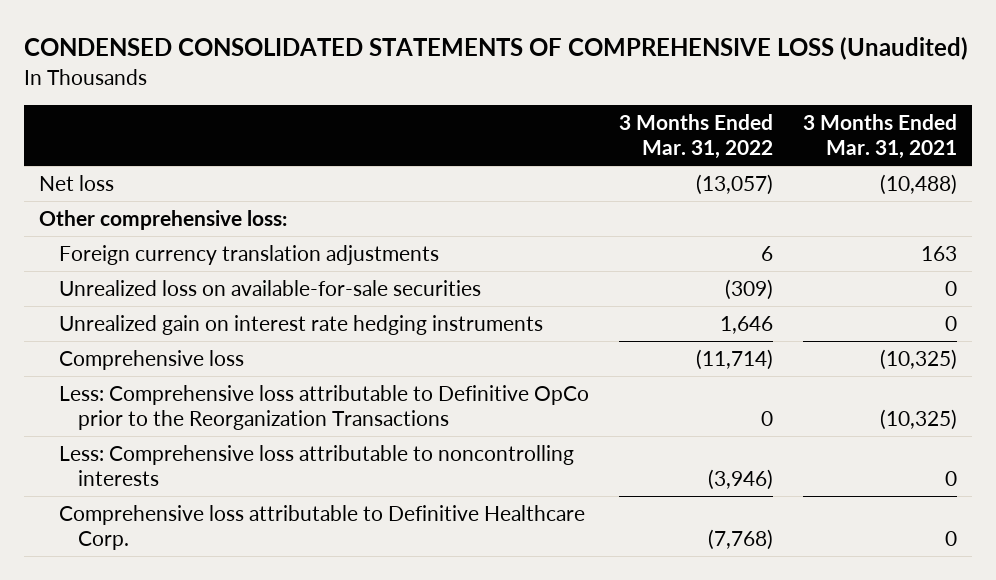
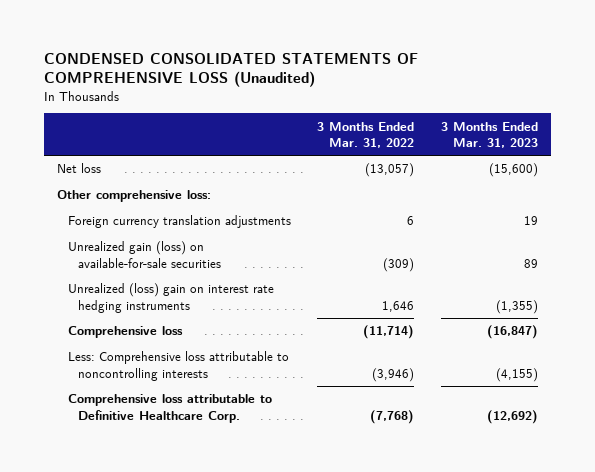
[803,114,958,160] 3 Months Ended Mar. 31, 2021 -> none
none -> [440,121,538,148] 3 Months Ended Mar. 31, 2023
[58,280,481,297] Unrealized loss on available-for-sale securities -> [67,241,221,268] Unrealized gain (loss) on available-for-sale securities
[58,315,543,336] Unrealized gain on interest rate hedging instruments -> [67,283,274,313] Unrealized (loss) gain on interest rate hedging instruments
[58,385,589,431] Less: Comprehensive loss attributable to Definitive OpCo prior to the Reorganization Transactions -> none

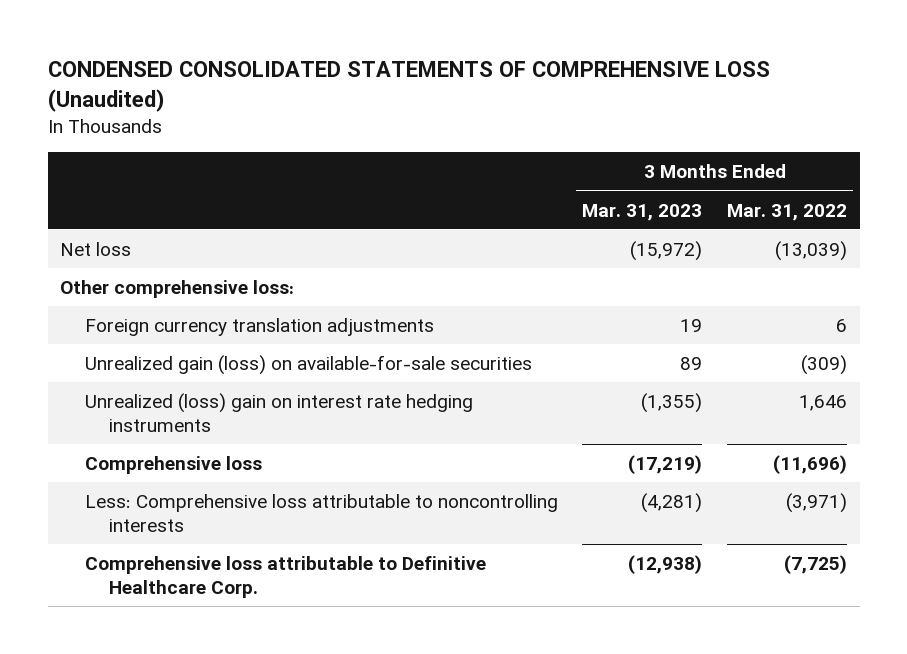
[365,163,415,178] (13,057) -> [775,240,848,261] (13,039)
[488,163,538,178] (15,600) -> [630,240,703,261] (15,972)
[363,325,415,340] (11,714) -> [773,454,848,474] (11,696)
[486,325,538,340] (16,847) -> [628,454,703,474] (17,219)
[372,367,415,382] (3,946) -> [786,492,848,513] (3,971)
[495,367,538,382] (4,155) -> [641,492,703,513] (4,281)
[370,409,415,424] (7,768) -> [784,554,848,574] (7,725)
[486,409,538,424] (12,692) -> [628,554,703,574] (12,938)

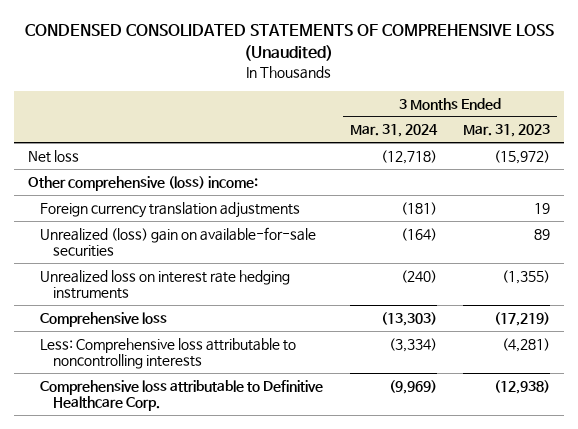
[727,203,848,221] Mar. 31, 2022 -> none
none -> [349,124,438,138] Mar. 31, 2024
[60,279,295,298] Other comprehensive loss: -> [27,175,258,191] Other comprehensive (loss) income:
[84,354,532,375] Unrealized gain (loss) on available-for-sale securities -> [40,226,317,258] Unrealized (loss) gain on available-for-sale securities
[84,392,473,432] Unrealized (loss) gain on interest rate hedging instruments -> [40,269,291,300] Unrealized loss on interest rate hedging instruments

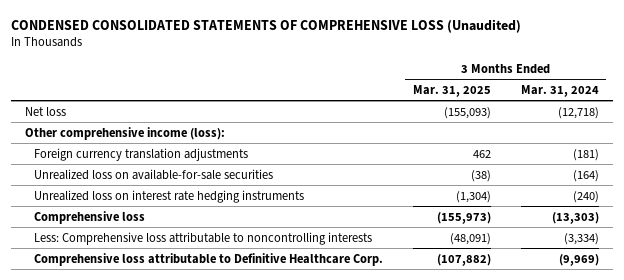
[463,124,551,138] Mar. 31, 2023 -> none
none -> [412,85,491,98] Mar. 31, 2025
[27,175,258,191] Other comprehensive (loss) income: -> [25,126,226,140] Other comprehensive income (loss):
[40,226,317,258] Unrealized (loss) gain on available-for-sale securities -> [34,168,274,180] Unrealized loss on available-for-sale securities

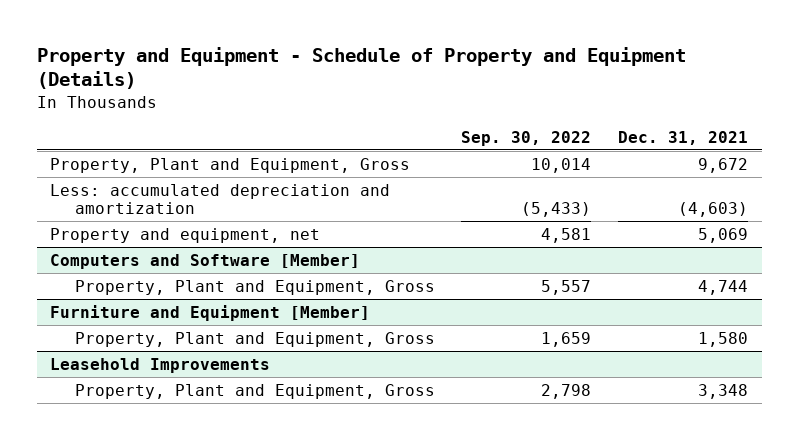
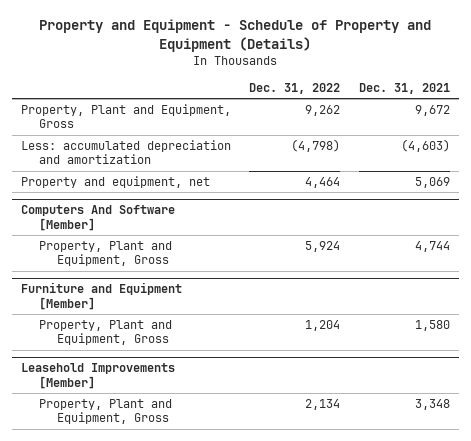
[461,130,592,146] Sep. 30, 2022 -> none
none -> [249,82,341,94] Dec. 31, 2022
[50,253,361,269] Computers and Software [Member] -> [20,205,175,231] Computers And Software [Member]
[50,357,271,373] Leasehold Improvements -> [20,363,175,389] Leasehold Improvements [Member]

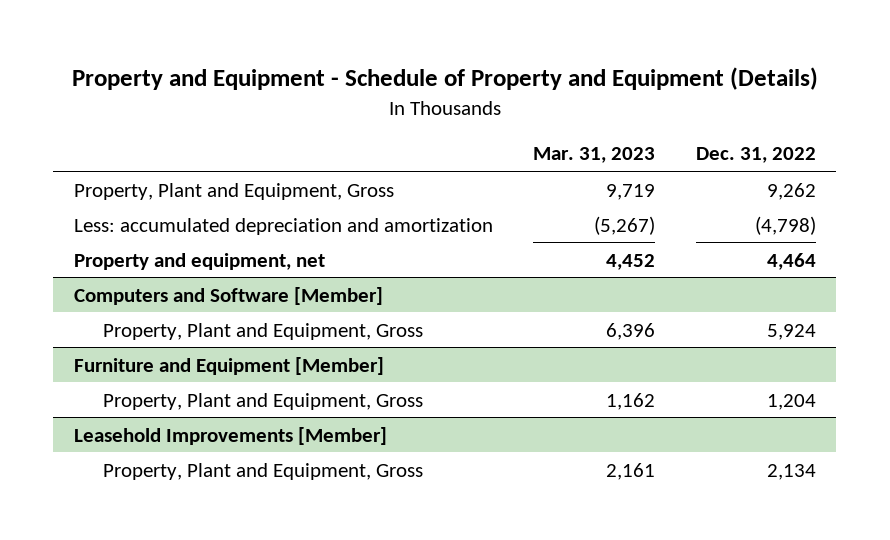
[358,82,450,94] Dec. 31, 2021 -> none
none -> [533,147,656,164] Mar. 31, 2023
[20,205,175,231] Computers And Software [Member] -> [73,286,383,305] Computers and Software [Member]

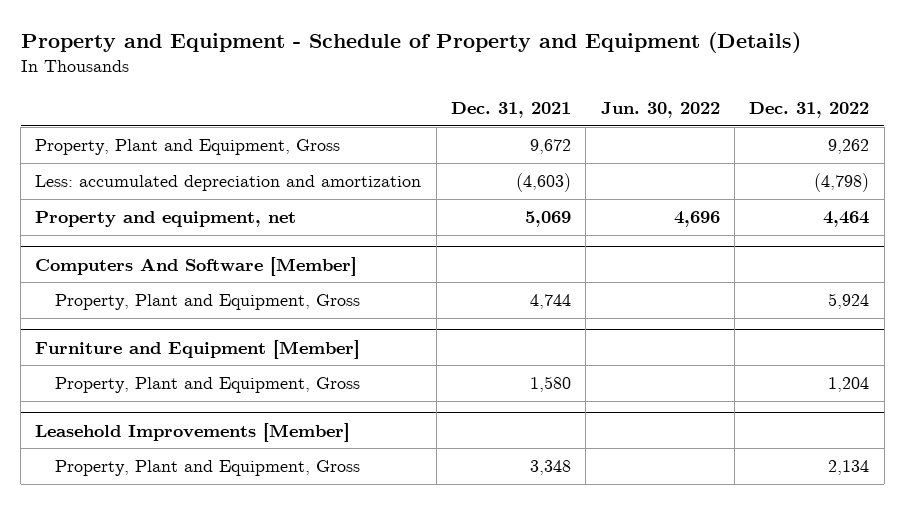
[533,147,656,164] Mar. 31, 2023 -> none
none -> [451,102,572,119] Dec. 31, 2021
none -> [600,102,720,119] Jun. 30, 2022
[73,286,383,305] Computers and Software [Member] -> [35,256,358,276] Computers And Software [Member]

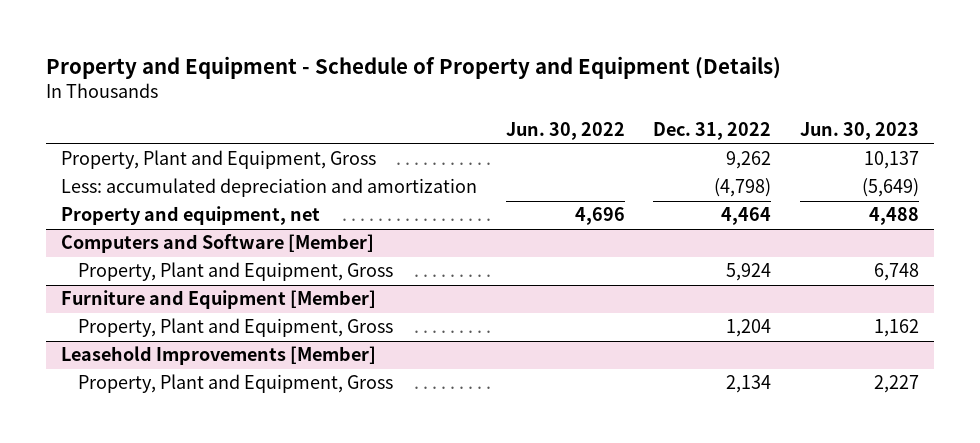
[451,102,572,119] Dec. 31, 2021 -> none
none -> [800,122,920,141] Jun. 30, 2023
[35,256,358,276] Computers And Software [Member] -> [60,234,374,254] Computers and Software [Member]

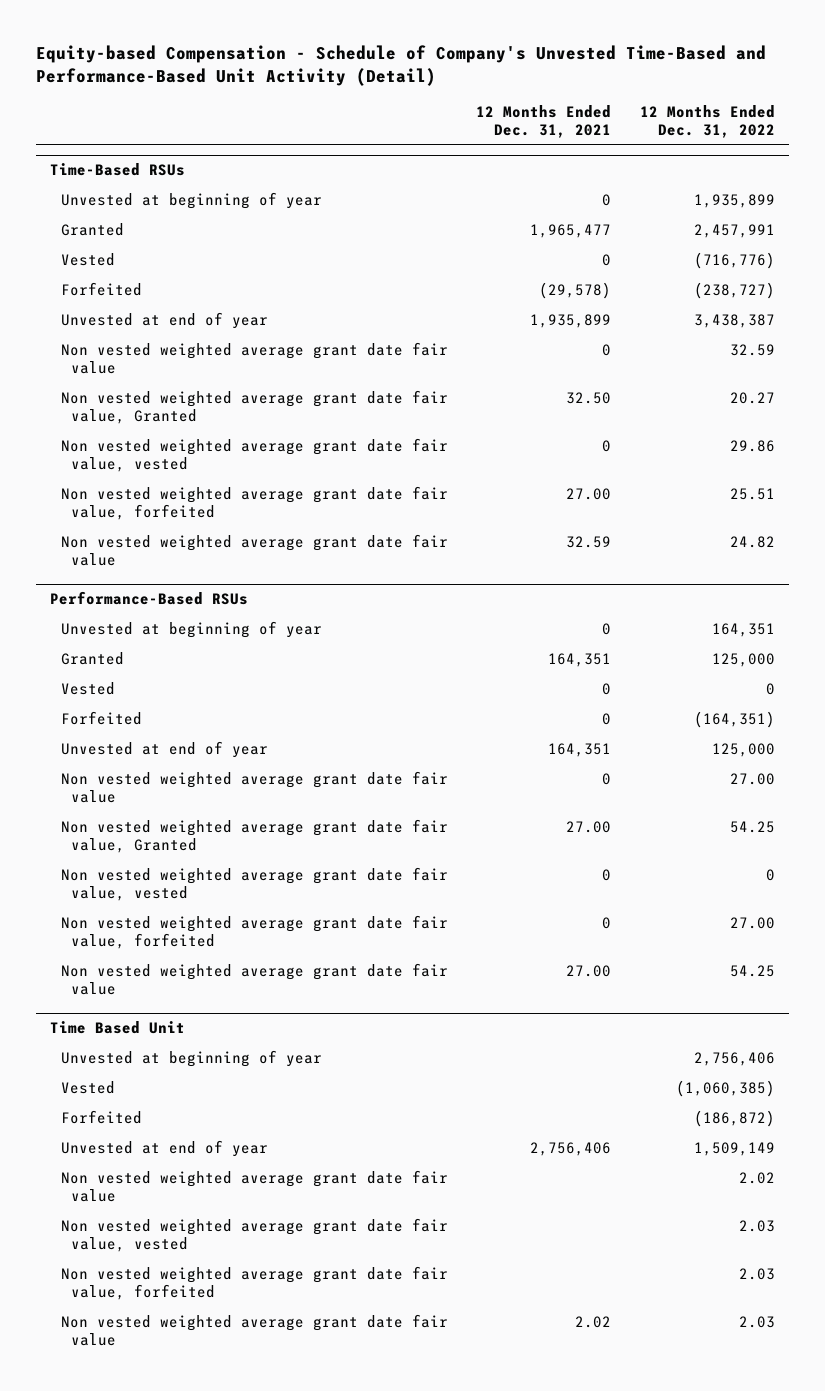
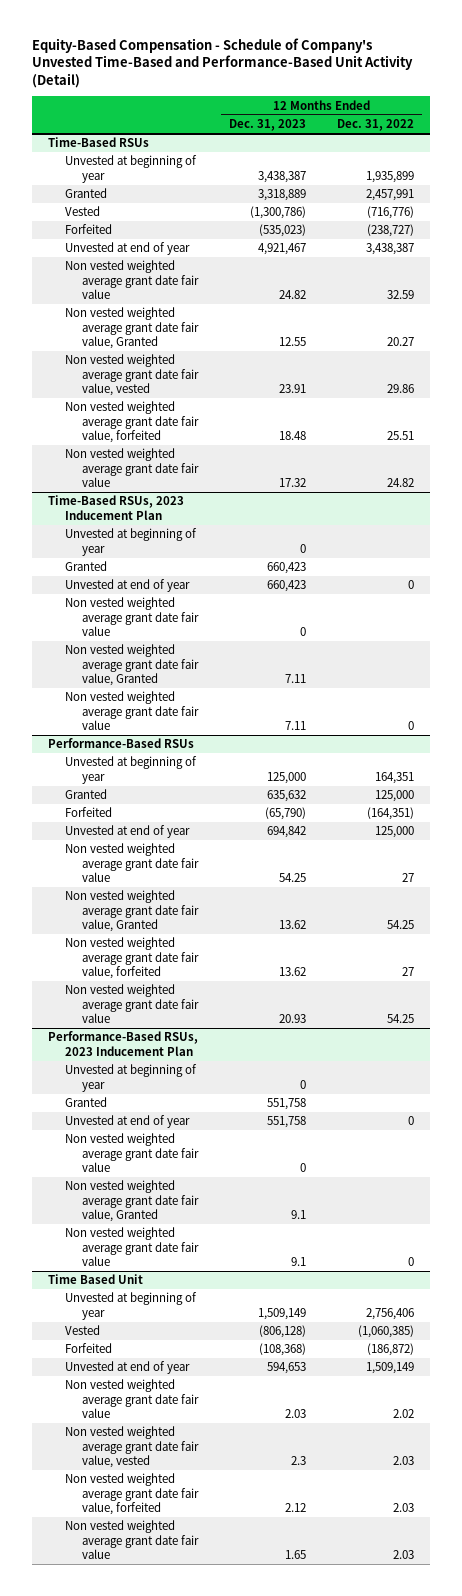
[36,45,767,87] Equity-based Compensation - Schedule of Company's Unvested Time-Based and Performance-Based Unit Activity (Detail) -> [32,37,414,88] Equity-Based Compensation - Schedule of Company's Unvested Time-Based and Performance-Based Unit Activity (Detail)
[476,104,612,139] 12 Months Ended Dec. 31, 2021 -> none
none -> [229,118,307,131] Dec. 31, 2023
none -> [47,495,184,520] Time-Based RSUs, 2023 Inducement Plan
none -> [64,528,197,556] Unvested at beginning of year
none -> [64,561,107,572] Granted
none -> [64,579,190,593] Unvested at end of year
none -> [64,597,199,637] Non vested weighted average grant date fair value
none -> [64,644,199,687] Non vested weighted average grant date fair value, Granted
none -> [64,691,199,731] Non vested weighted average grant date fair value
[60,681,115,695] Vested -> none
[729,772,775,785] 27.00 -> [402,873,415,883] 27
[60,866,448,902] Non vested weighted average grant date fair value, vested -> none
[729,916,775,929] 27.00 -> [402,967,415,977] 27
none -> [47,1031,198,1056] Performance-Based RSUs, 2023 Inducement Plan
none -> [64,1064,197,1092] Unvested at beginning of year
none -> [64,1097,107,1108] Granted
none -> [64,1115,190,1129] Unvested at end of year
none -> [64,1133,199,1173] Non vested weighted average grant date fair value
none -> [64,1180,199,1223] Non vested weighted average grant date fair value, Granted
none -> [64,1227,199,1267] Non vested weighted average grant date fair value

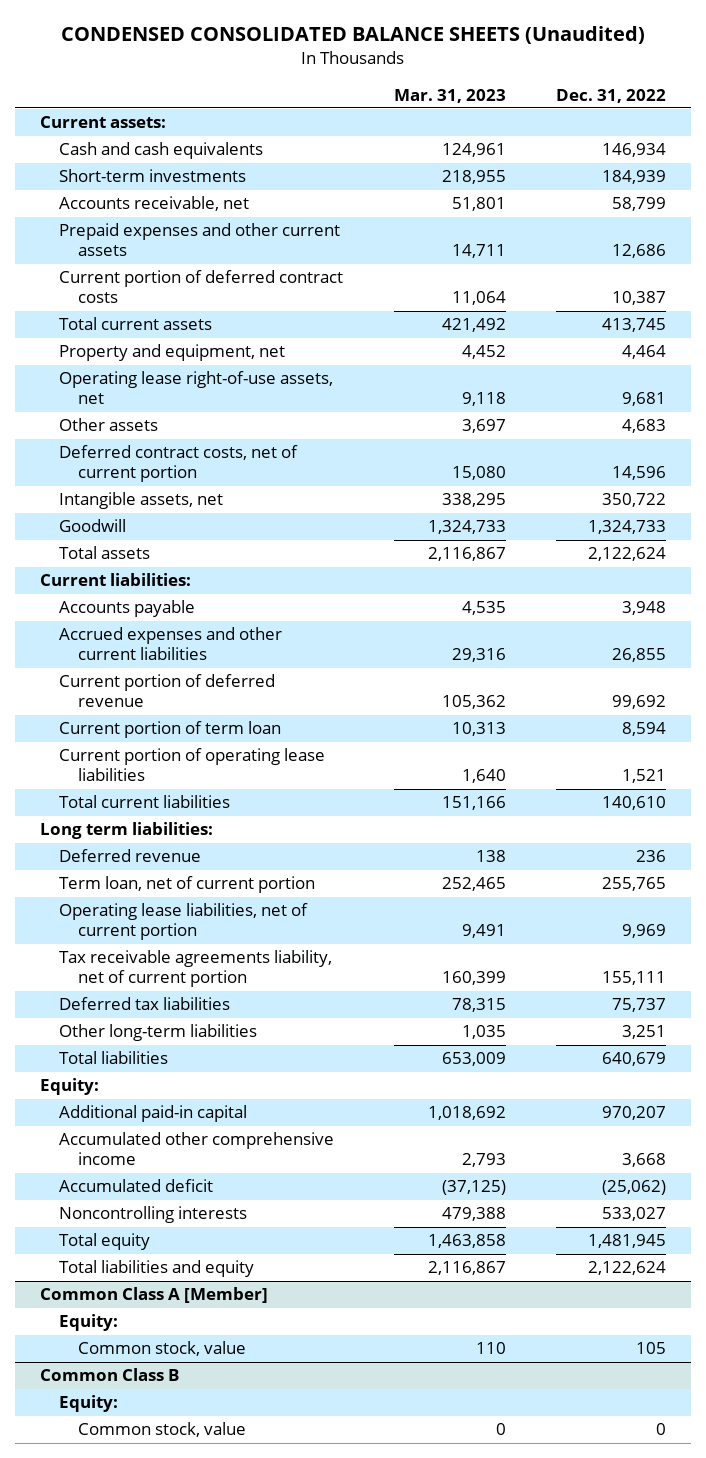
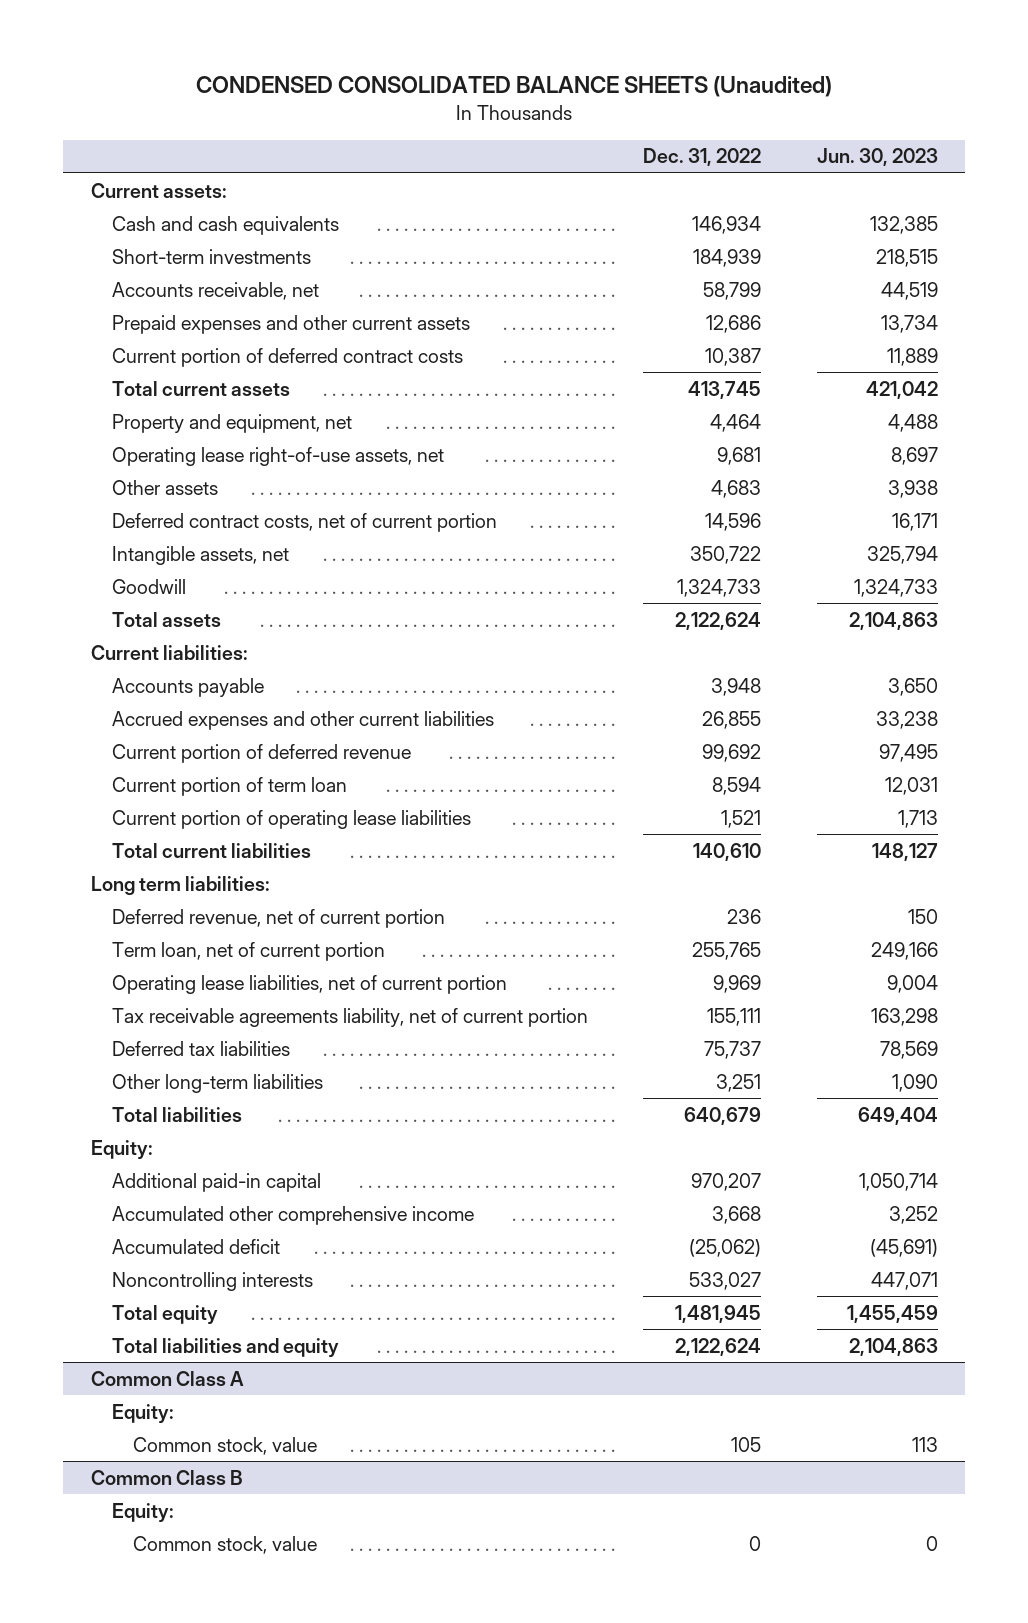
[393,88,506,103] Mar. 31, 2023 -> none
none -> [816,148,938,167] Jun. 30, 2023
[58,849,201,863] Deferred revenue -> [111,908,445,928] Deferred revenue, net of current portion
[40,1287,269,1304] Common Class A [Member] -> [90,1370,244,1386] Common Class A

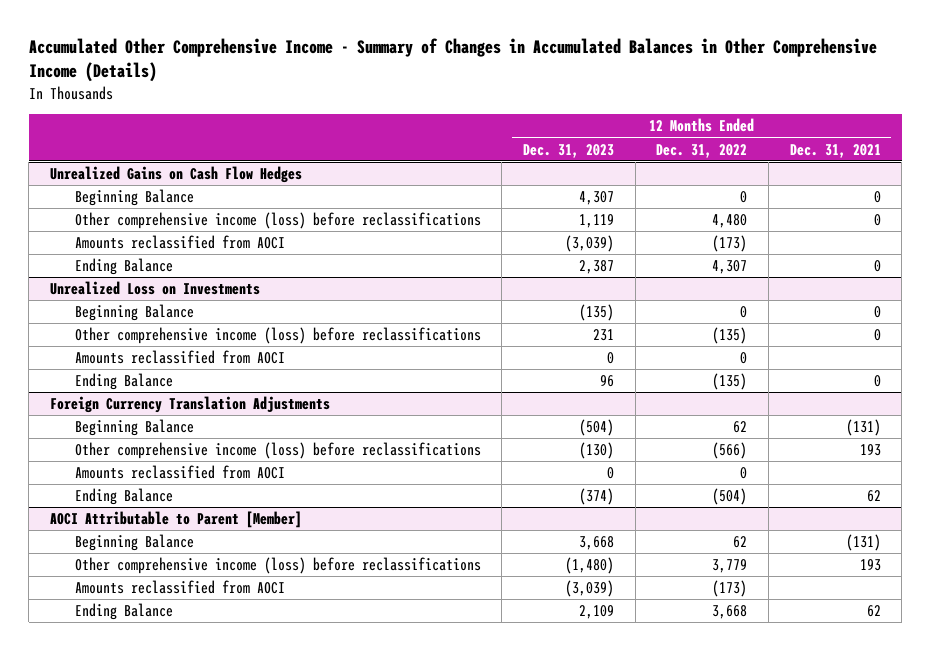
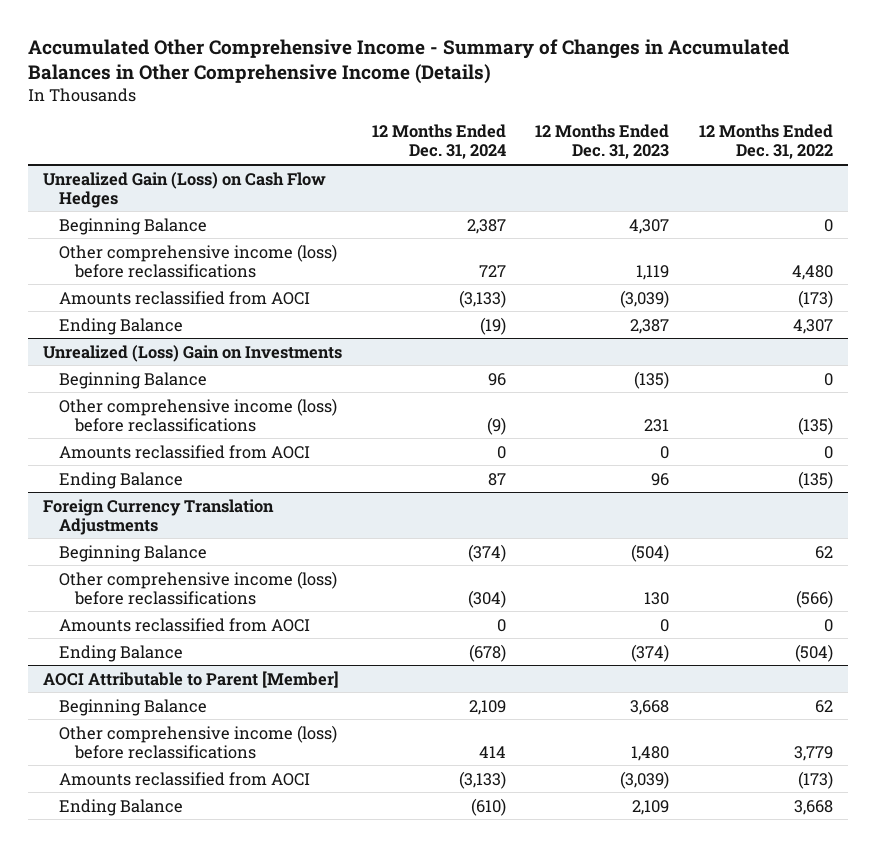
[789,143,881,158] Dec. 31, 2021 -> none
none -> [371,124,506,160] 12 Months Ended Dec. 31, 2024
[49,166,302,184] Unrealized Gains on Cash Flow Hedges -> [42,171,326,208] Unrealized Gain (Loss) on Cash Flow Hedges
[49,281,260,296] Unrealized Loss on Investments -> [42,344,342,362] Unrealized (Loss) Gain on Investments
[578,442,614,460] (130) -> [644,591,670,605] 130
[564,557,614,575] (1,480) -> [631,745,670,761] 1,480

